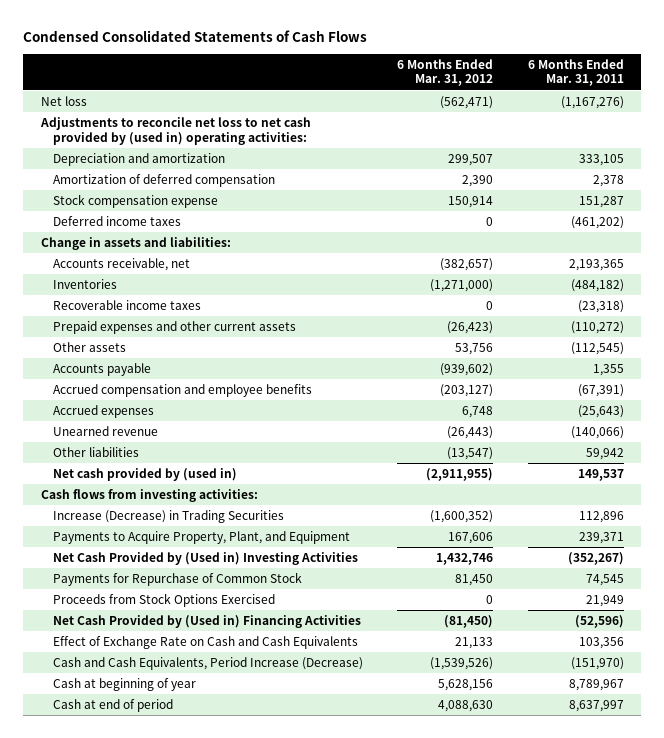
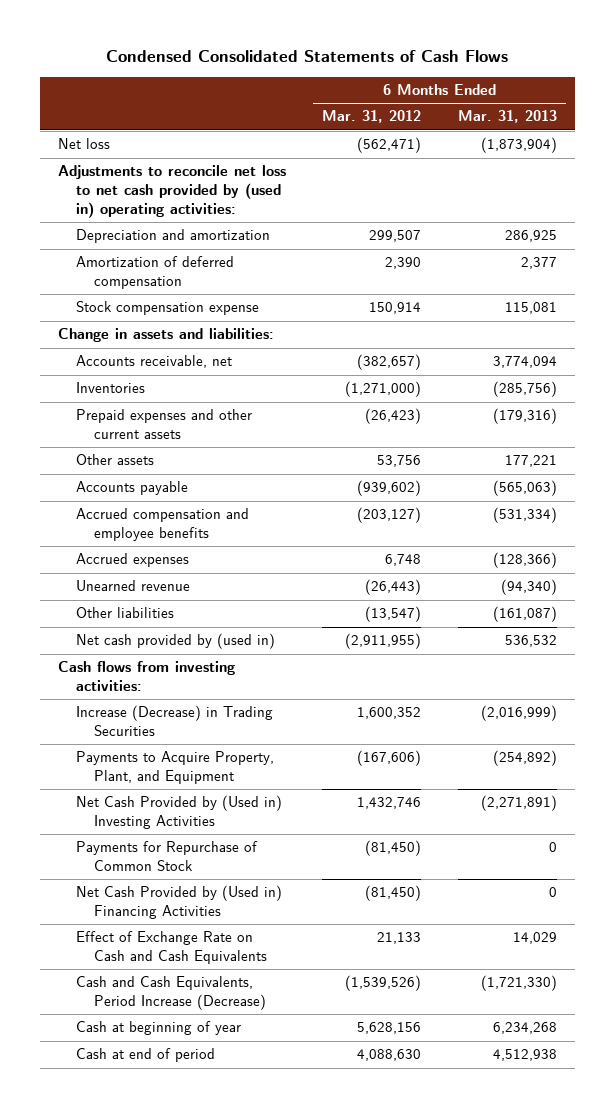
[527,58,624,87] 6 Months Ended Mar. 31, 2011 -> none
none -> [458,110,558,124] Mar. 31, 2013
[52,216,181,227] Deferred income taxes -> none
[52,300,201,311] Recoverable income taxes -> none
[430,510,494,524] (1,600,352) -> [357,707,422,720] 1,600,352
[448,532,494,545] 167,606 -> [357,750,422,767] (167,606)
[52,593,275,608] Proceeds from Stock Options Exercised -> none
[455,574,494,587] 81,450 -> [365,840,422,857] (81,450)

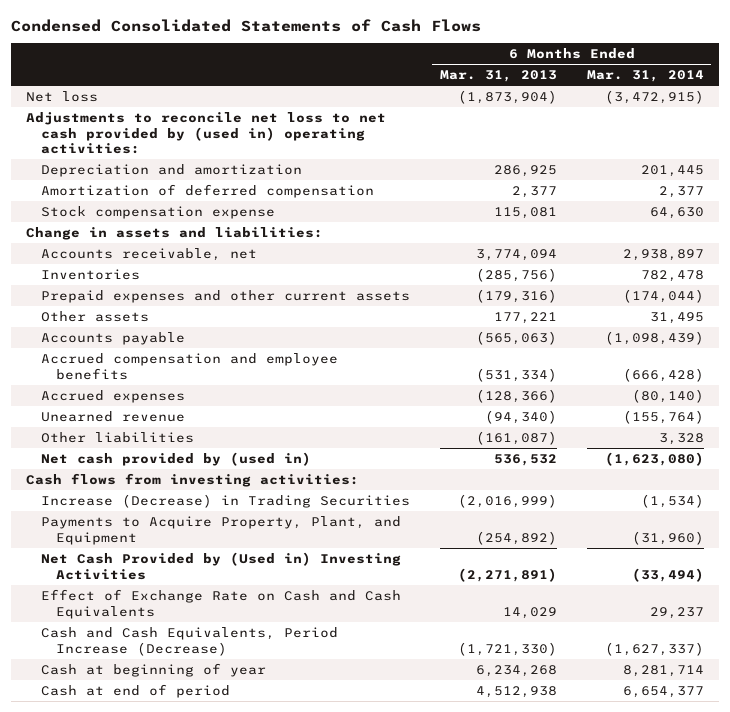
[322,110,422,124] Mar. 31, 2012 -> none
none -> [586,70,704,83] Mar. 31, 2014
[76,841,259,871] Payments for Repurchase of Common Stock -> none
[76,885,283,919] Net Cash Provided by (Used in) Financing Activities -> none

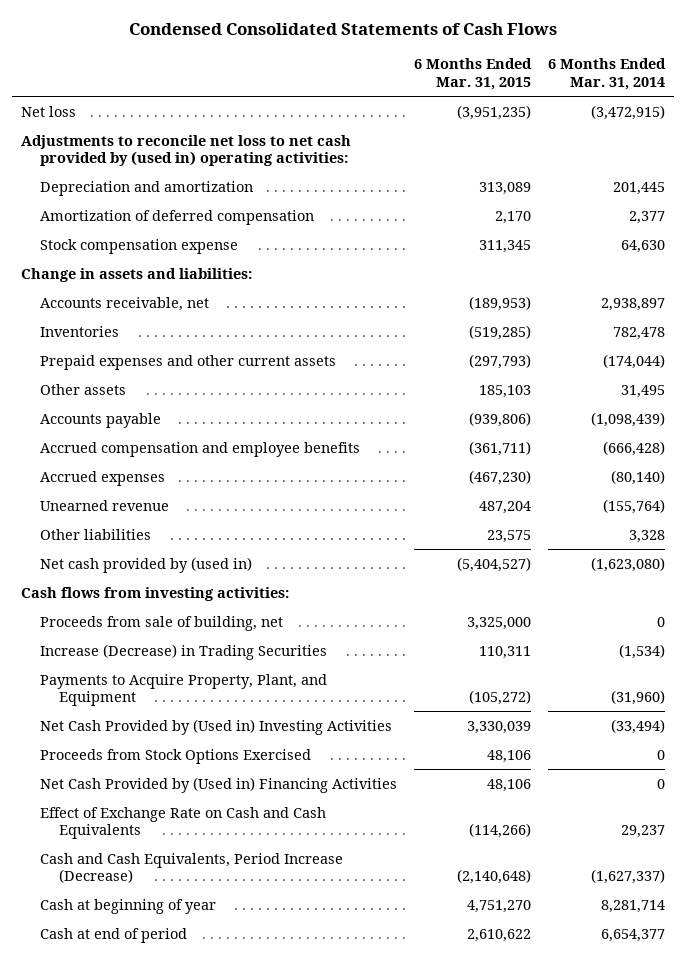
[439,70,557,83] Mar. 31, 2013 -> none
none -> [414,58,533,91] 6 Months Ended Mar. 31, 2015
none -> [39,615,283,631] Proceeds from sale of building, net
none -> [39,748,311,764] Proceeds from Stock Options Exercised
none -> [39,776,397,793] Net Cash Provided by (Used in) Financing Activities

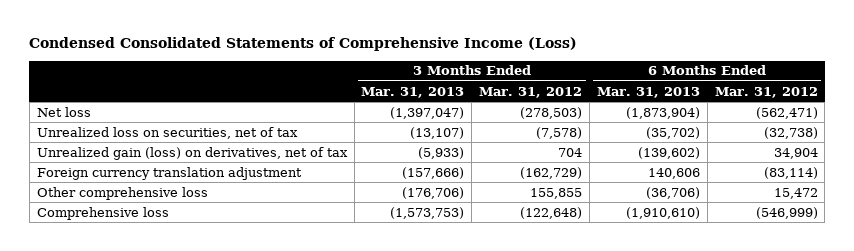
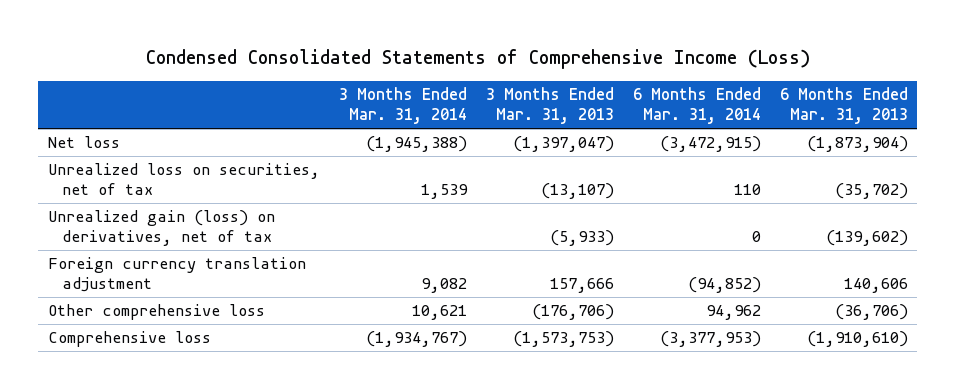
[479,86,583,98] Mar. 31, 2012 -> none
[714,86,818,98] Mar. 31, 2012 -> none
none -> [338,87,467,125] 3 Months Ended Mar. 31, 2014
none -> [632,87,761,125] 6 Months Ended Mar. 31, 2014
[402,166,465,179] (157,666) -> [549,278,614,294] 157,666

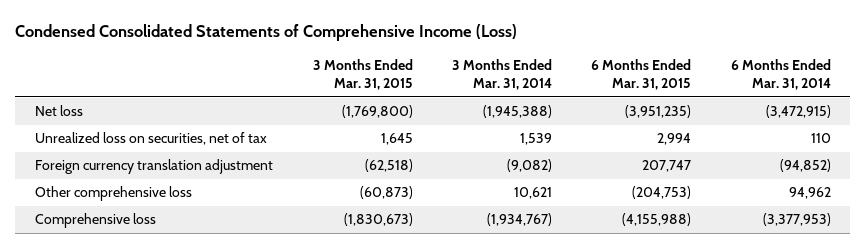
[485,87,614,125] 3 Months Ended Mar. 31, 2013 -> none
[779,87,908,125] 6 Months Ended Mar. 31, 2013 -> none
none -> [312,59,413,90] 3 Months Ended Mar. 31, 2015
none -> [591,59,692,90] 6 Months Ended Mar. 31, 2015
[47,210,275,247] Unrealized gain (loss) on derivatives, net of tax -> none
[420,278,467,294] 9,082 -> [506,159,552,173] (9,082)

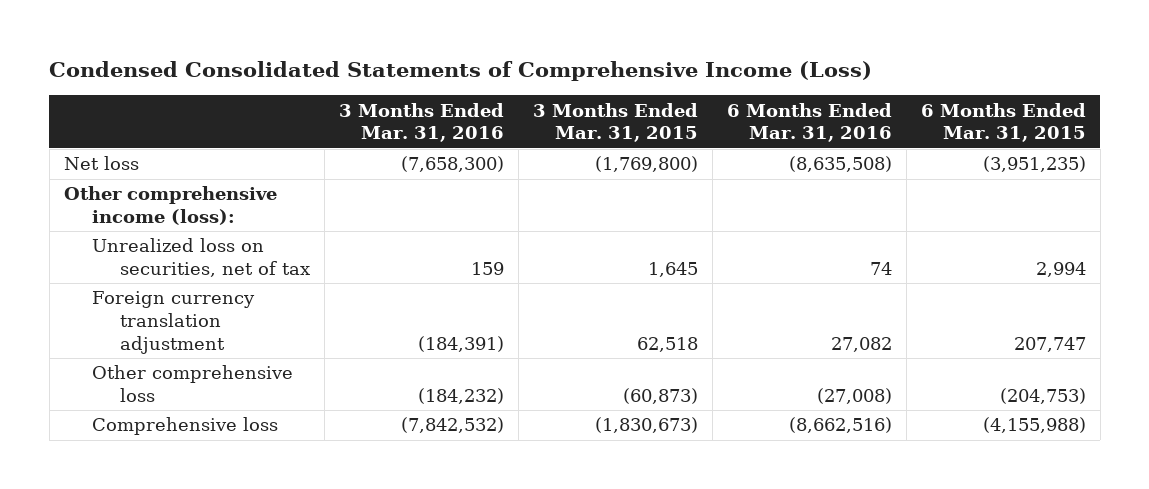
[451,59,552,90] 3 Months Ended Mar. 31, 2014 -> none
[730,59,831,90] 6 Months Ended Mar. 31, 2014 -> none
none -> [339,102,505,143] 3 Months Ended Mar. 31, 2016
none -> [726,102,892,143] 6 Months Ended Mar. 31, 2016
none -> [63,186,277,226] Other comprehensive income (loss):
[364,159,413,173] (62,518) -> [637,336,699,352] 62,518

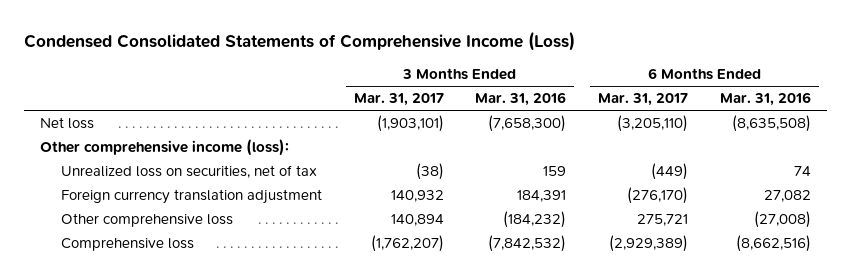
[533,102,699,143] 3 Months Ended Mar. 31, 2015 -> none
[920,102,1086,143] 6 Months Ended Mar. 31, 2015 -> none
none -> [353,93,444,107] Mar. 31, 2017
none -> [598,93,689,107] Mar. 31, 2017
[418,335,505,352] (184,391) -> [517,190,567,203] 184,391

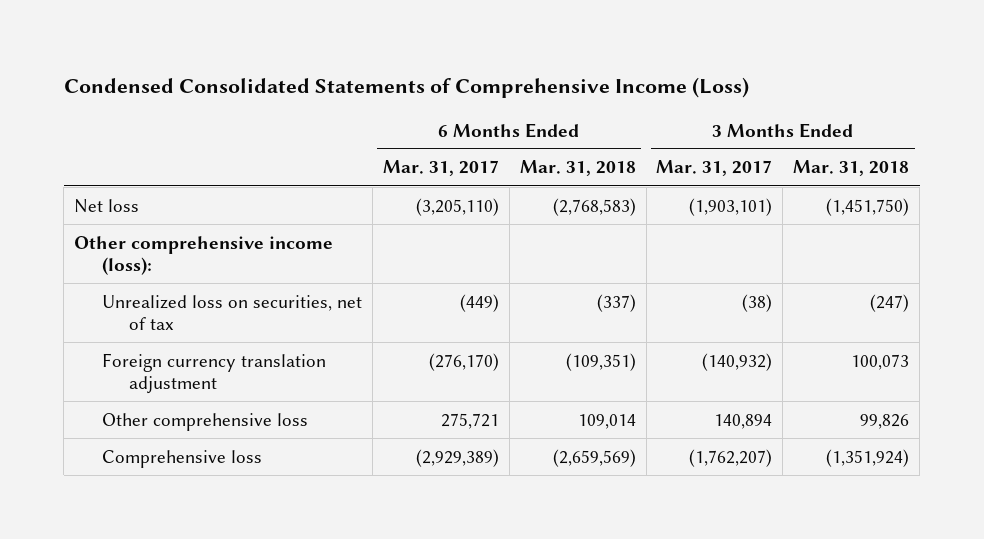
[475,92,567,107] Mar. 31, 2016 -> none
[720,92,812,107] Mar. 31, 2016 -> none
none -> [519,160,636,177] Mar. 31, 2018
none -> [793,160,910,177] Mar. 31, 2018
[390,190,444,203] 140,932 -> [702,352,773,371] (140,932)

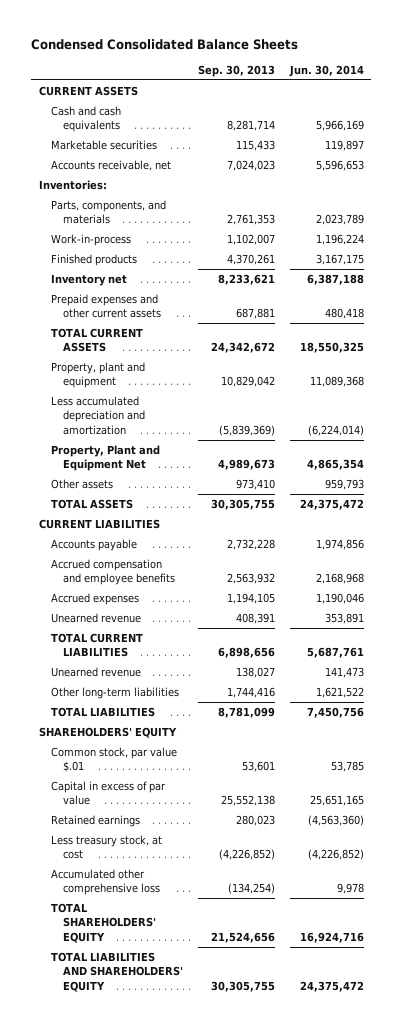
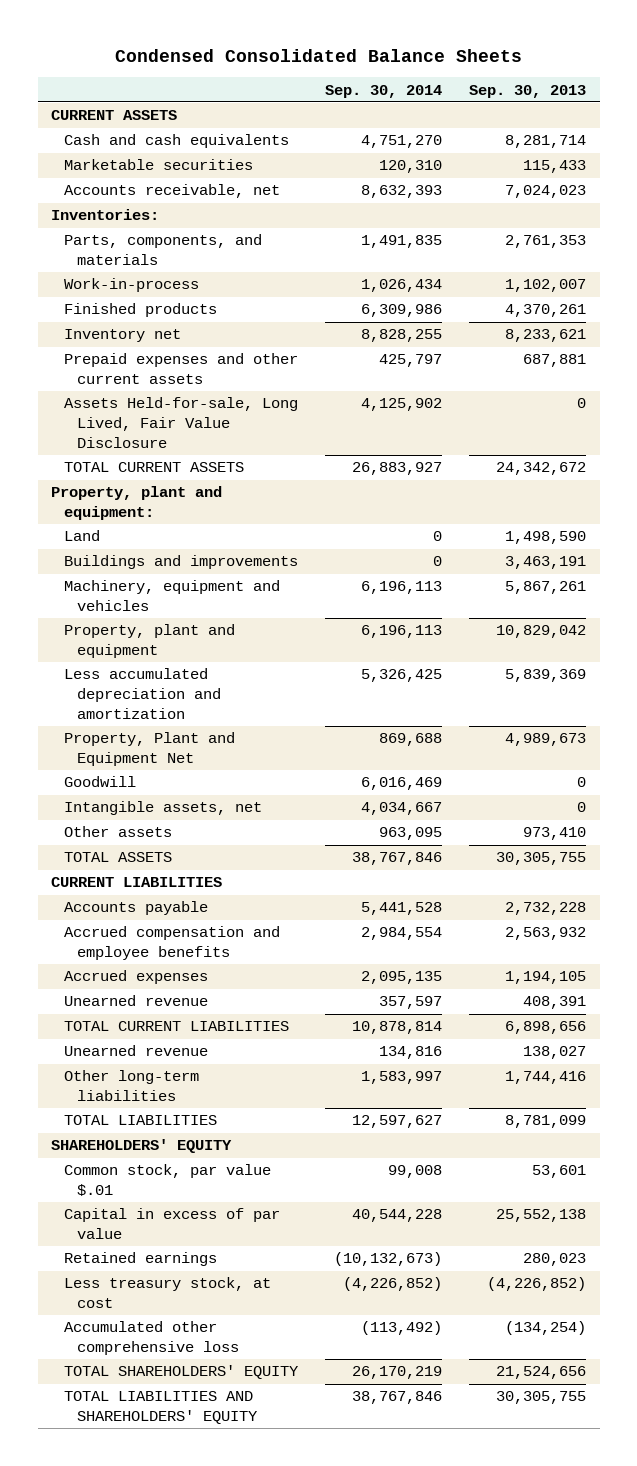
[288,64,364,77] Jun. 30, 2014 -> none
none -> [325,84,443,98] Sep. 30, 2014
none -> [64,397,299,448] Assets Held-for-sale, Long Lived, Fair Value Disclosure
none -> [51,486,223,521] Property, plant and equipment:
none -> [64,530,101,542] Land
none -> [64,555,299,570] Buildings and improvements
none -> [64,580,281,612] Machinery, equipment and vehicles
[219,424,276,436] (5,839,369) -> [505,669,587,683] 5,839,369
none -> [64,776,137,788] Goodwill
none -> [64,801,263,816] Intangible assets, net

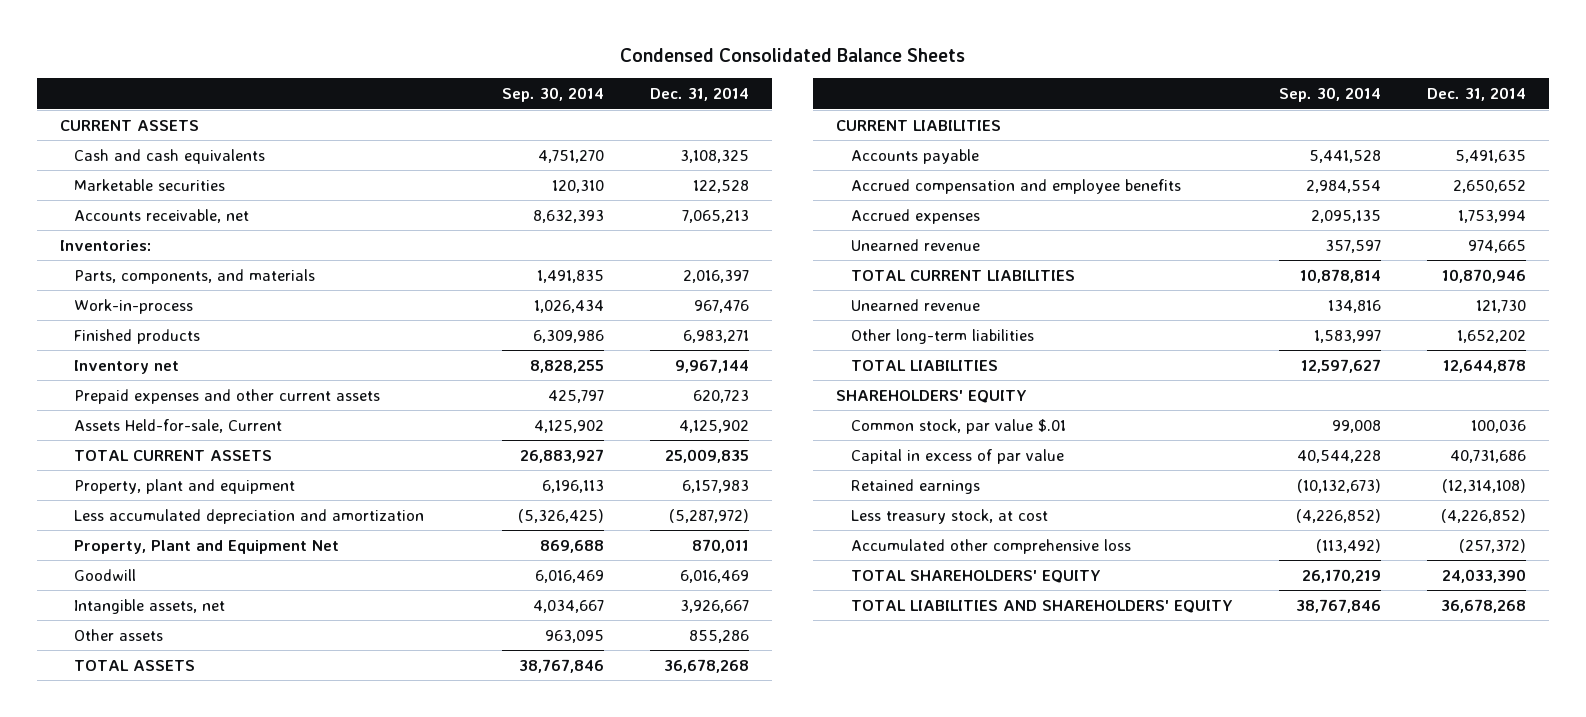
[469,84,587,98] Sep. 30, 2013 -> none
none -> [650,87,750,102] Dec. 31, 2014
[64,397,299,448] Assets Held-for-sale, Long Lived, Fair Value Disclosure -> [73,418,282,433] Assets Held-for-sale, Current
[51,486,223,521] Property, plant and equipment: -> none
[64,530,101,542] Land -> none
[64,555,299,570] Buildings and improvements -> none
[64,580,281,612] Machinery, equipment and vehicles -> none
[361,669,443,683] 5,326,425 -> [518,508,605,523] (5,326,425)

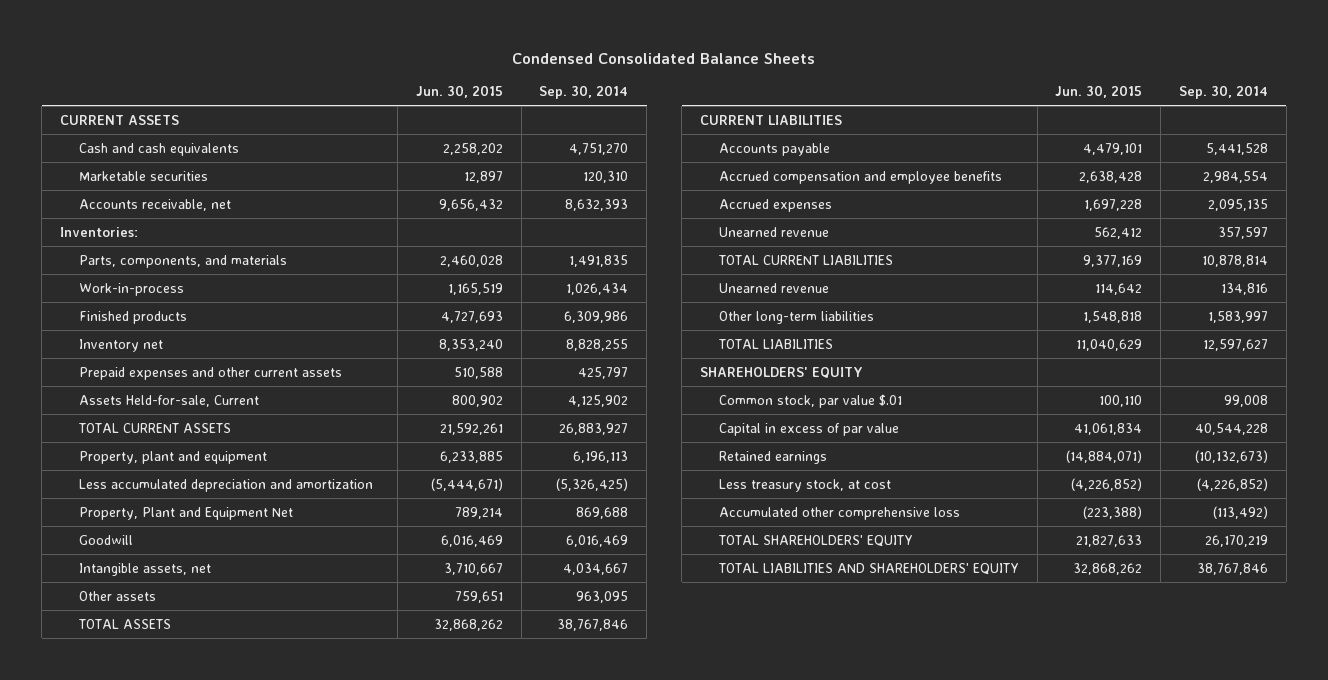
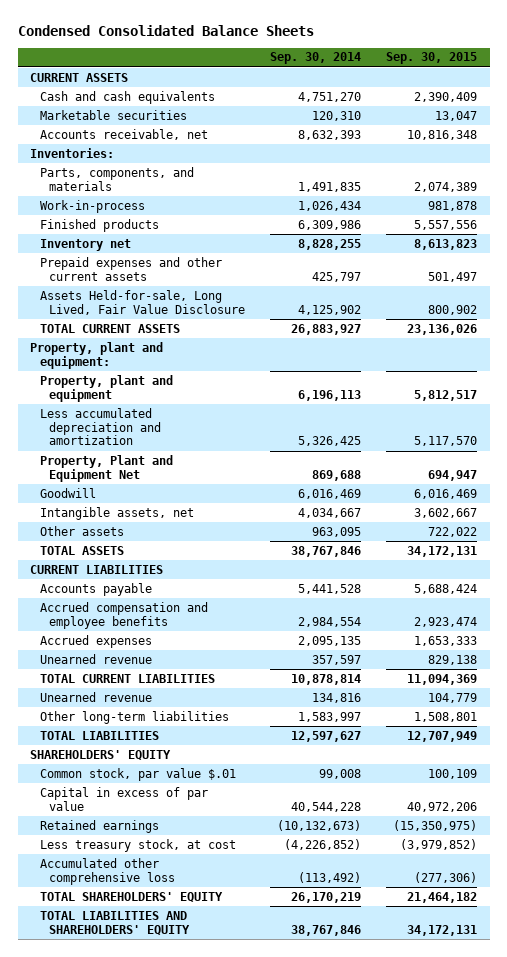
[415,85,503,99] Jun. 30, 2015 -> none
none -> [386,52,478,65] Sep. 30, 2015
[79,394,260,407] Assets Held-for-sale, Current -> [39,289,246,315] Assets Held-for-sale, Long Lived, Fair Value Disclosure
none -> [30,341,164,369] Property, plant and equipment:
[556,477,629,491] (5,326,425) -> [298,436,362,447] 5,326,425

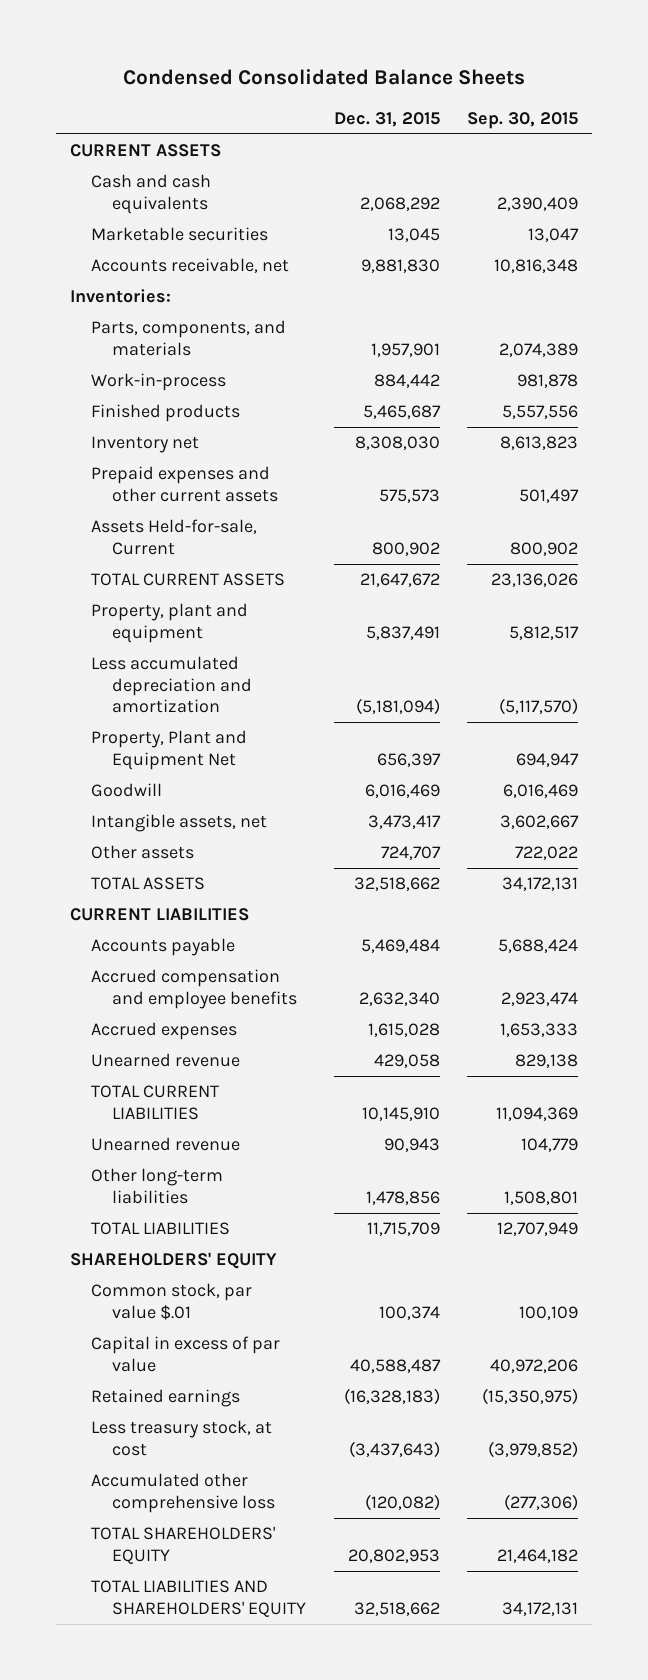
[270,52,362,65] Sep. 30, 2014 -> none
none -> [333,111,440,127] Dec. 31, 2015
[39,289,246,315] Assets Held-for-sale, Long Lived, Fair Value Disclosure -> [90,519,257,555] Assets Held-for-sale, Current
[30,341,164,369] Property, plant and equipment: -> none
[414,436,478,447] 5,117,570 -> [498,697,578,715] (5,117,570)

